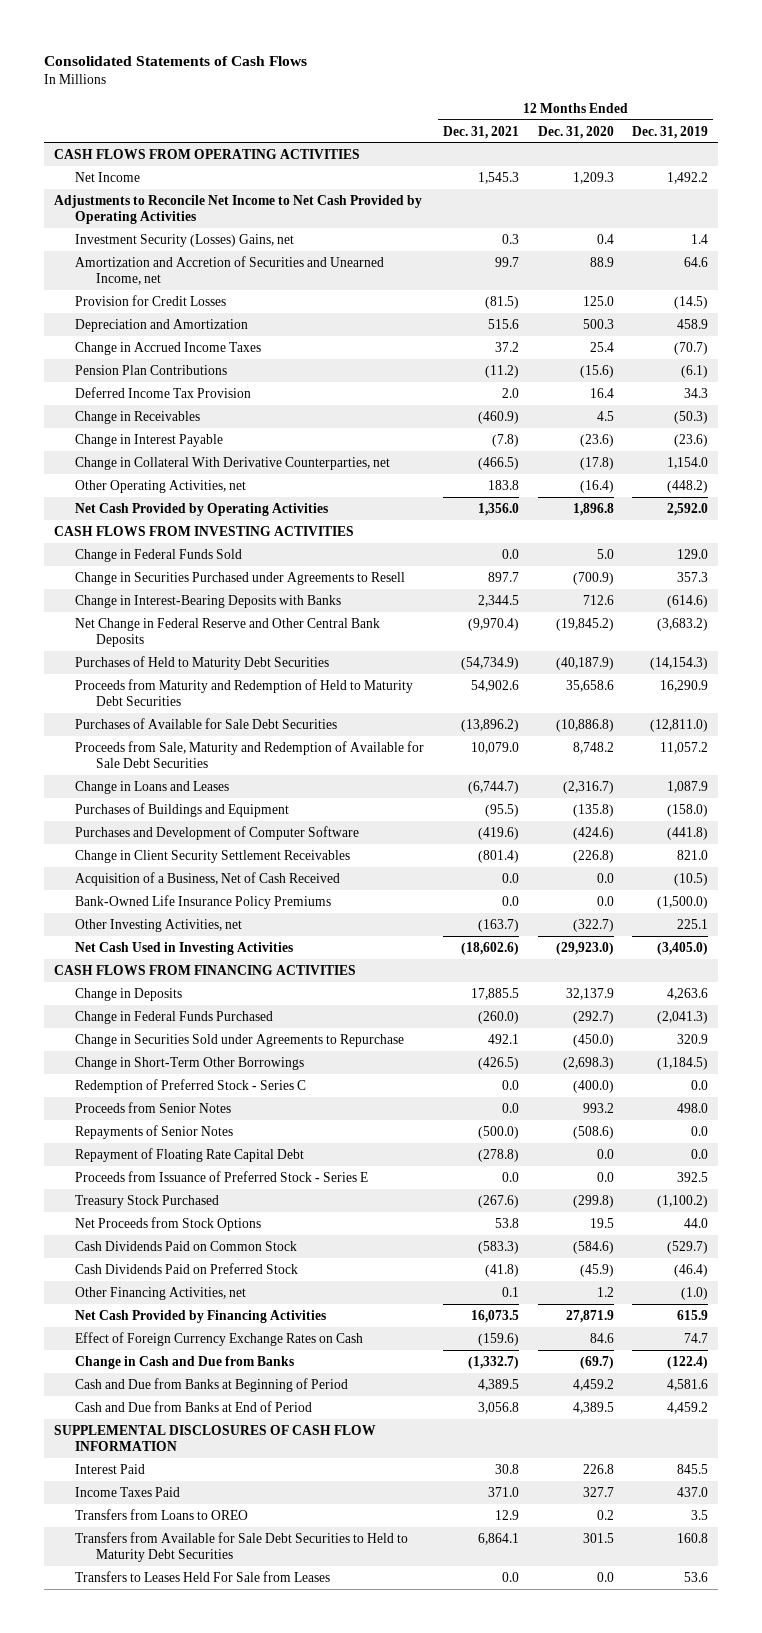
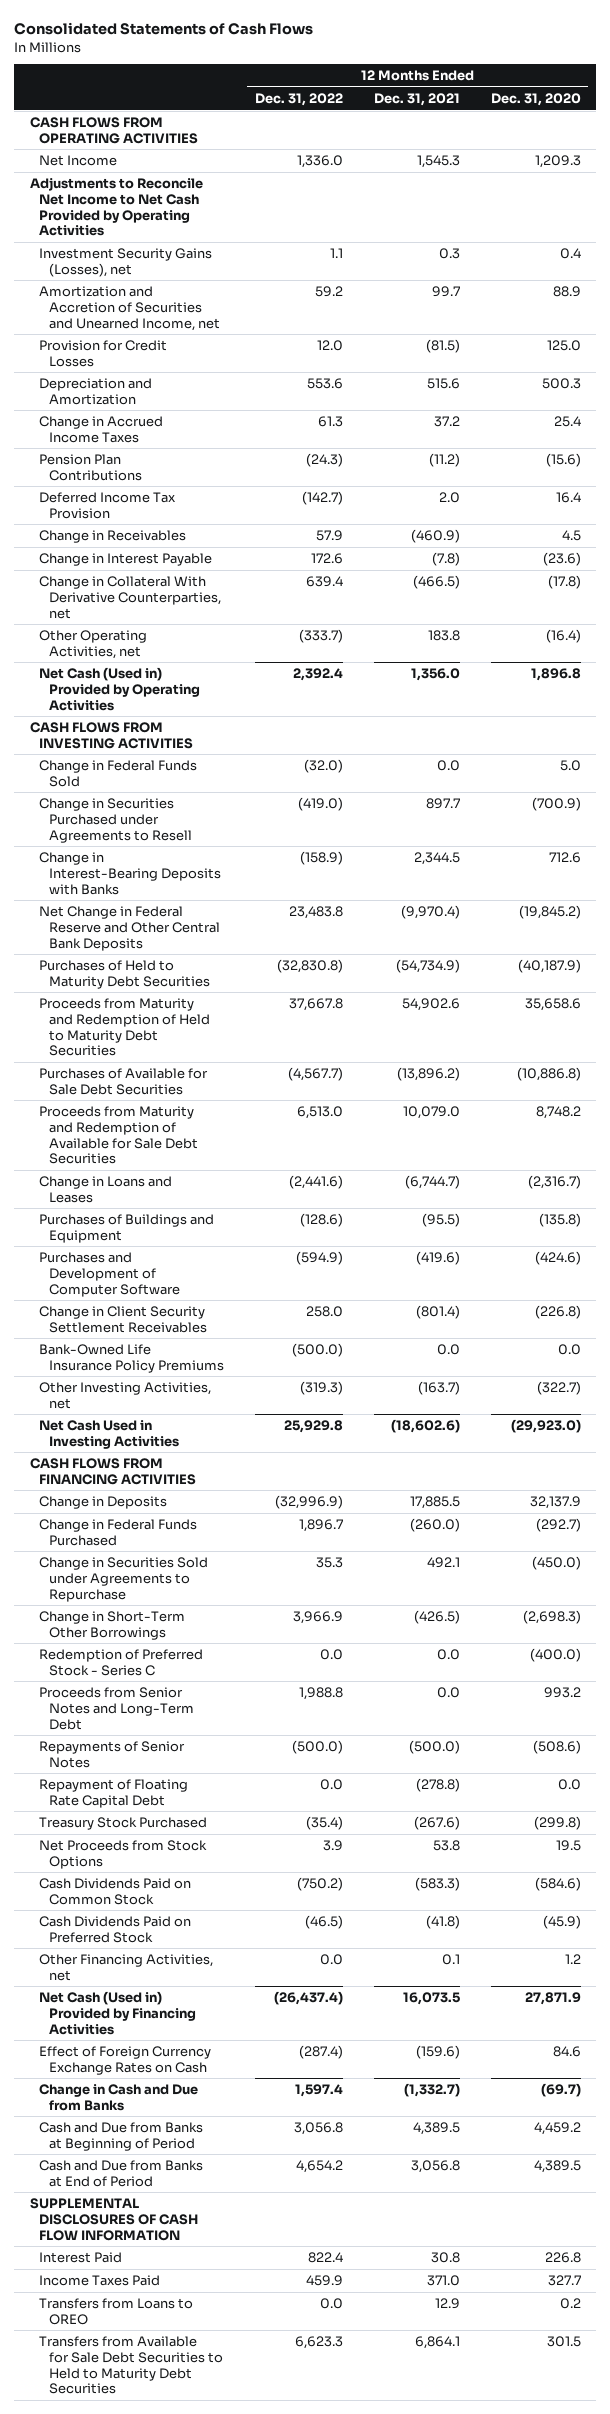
[632,125,709,139] Dec. 31, 2019 -> none
none -> [254,92,343,106] Dec. 31, 2022
[75,233,295,247] Investment Security (Losses) Gains, net -> [39,247,213,277] Investment Security Gains (Losses), net
[75,502,329,516] Net Cash Provided by Operating Activities -> [39,666,201,711] Net Cash (Used in) Provided by Operating Activities
[75,740,425,769] Proceeds from Sale, Maturity and Redemption of Available for Sale Debt Securities -> [39,1105,199,1165] Proceeds from Maturity and Redemption of Available for Sale Debt Securities
[75,871,341,886] Acquisition of a Business, Net of Cash Received -> none
[75,1101,232,1113] Proceeds from Senior Notes -> [39,1686,195,1730] Proceeds from Senior Notes and Long-Term Debt
[75,1170,369,1182] Proceeds from Issuance of Preferred Stock - Series E -> none
[75,1309,327,1323] Net Cash Provided by Financing Activities -> [39,1990,197,2035] Net Cash (Used in) Provided by Financing Activities
[75,1570,331,1582] Transfers to Leases Held For Sale from Leases -> none

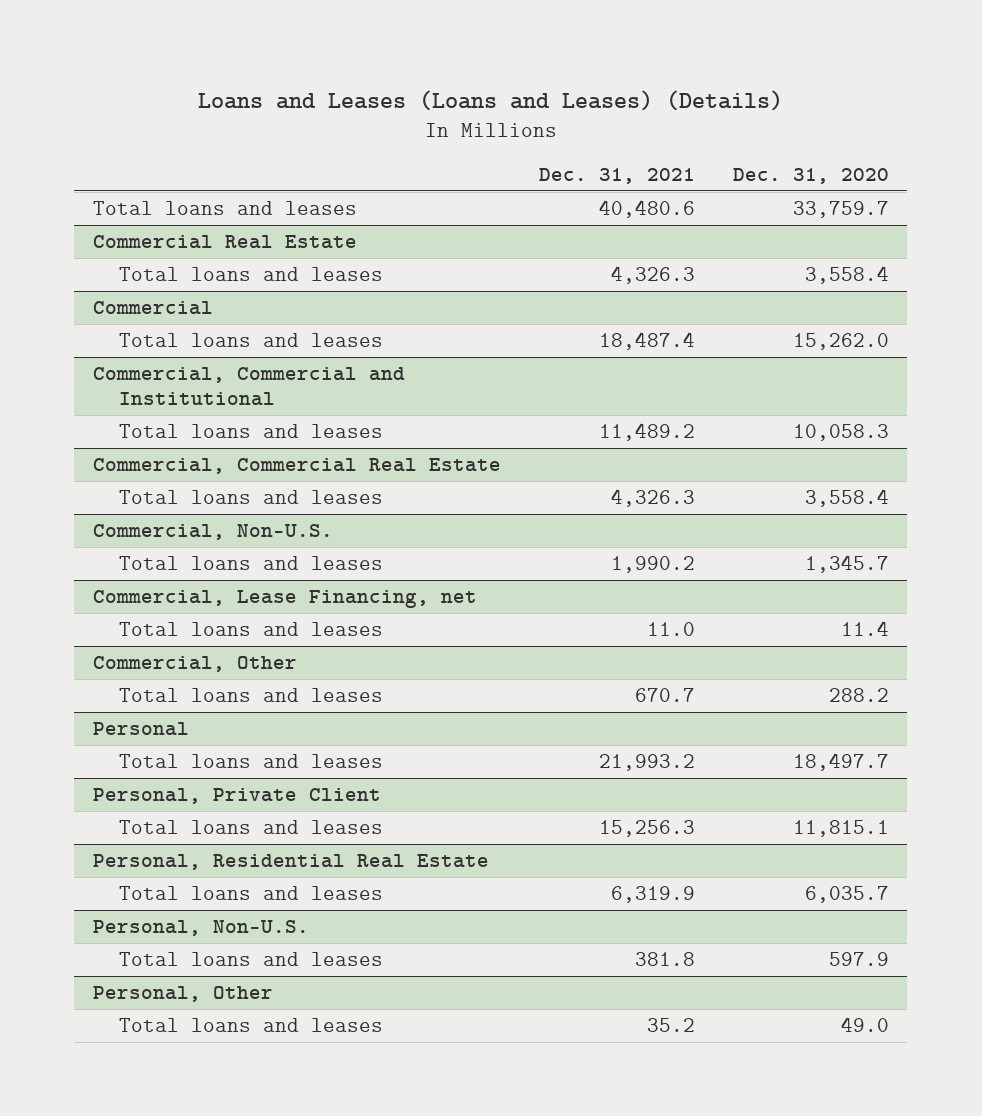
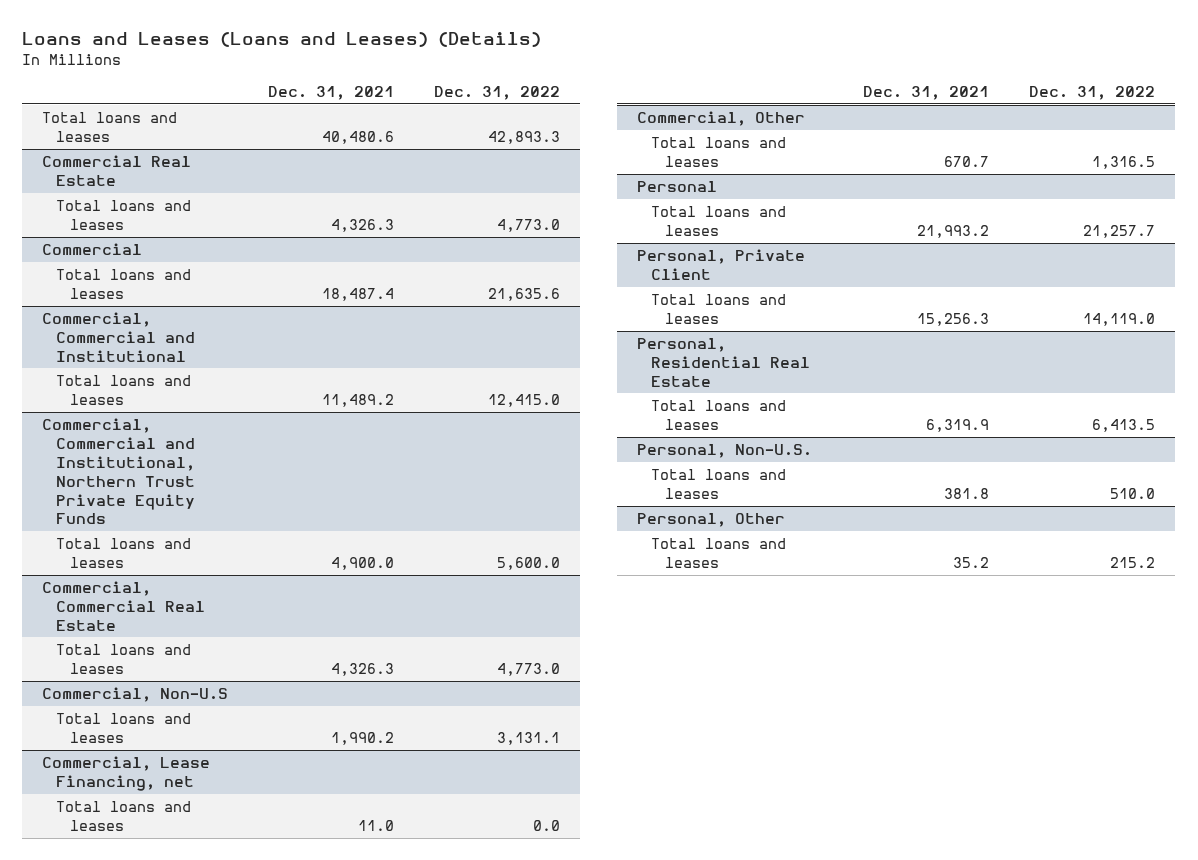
[732,167,889,184] Dec. 31, 2020 -> none
none -> [434,86,561,101] Dec. 31, 2022
none -> [42,417,196,525] Commercial, Commercial and Institutional, Northern Trust Private Equity Funds
none -> [56,537,192,568] Total loans and leases
[93,523,334,540] Commercial, Non-U.S. -> [42,686,229,702] Commercial, Non-U.S

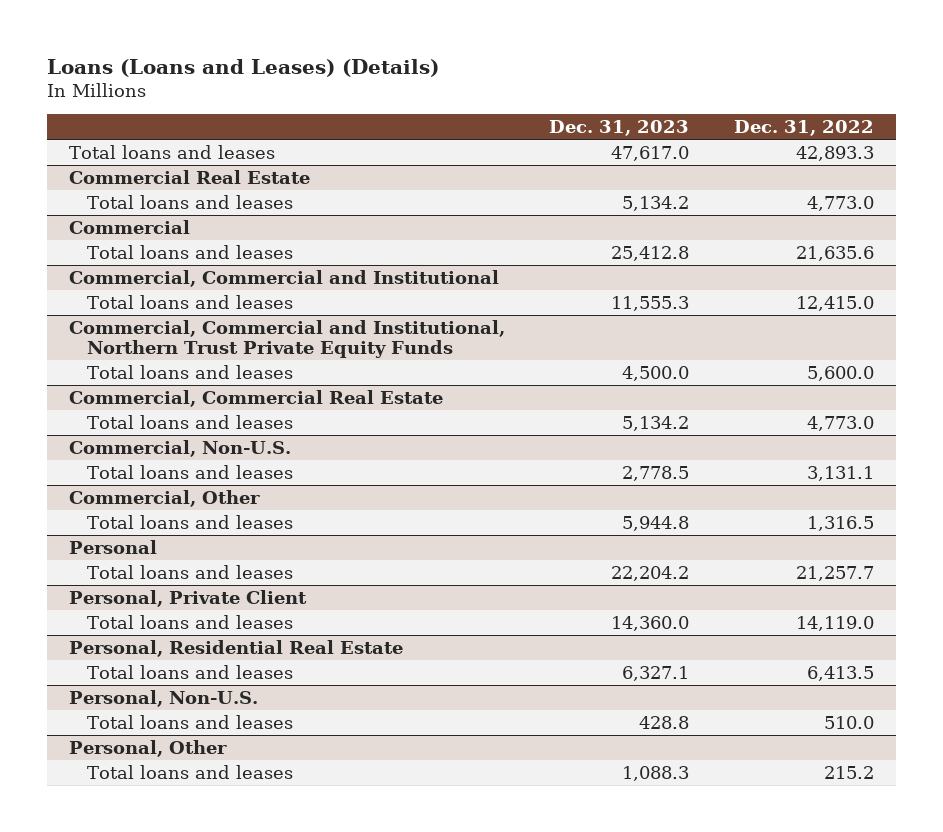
[22,31,542,47] Loans and Leases (Loans and Leases) (Details) -> [46,58,439,77] Loans (Loans and Leases) (Details)
[268,86,395,101] Dec. 31, 2021 -> none
none -> [549,120,690,137] Dec. 31, 2023
[42,686,229,702] Commercial, Non-U.S -> [69,439,292,457] Commercial, Non-U.S.
[42,755,211,791] Commercial, Lease Financing, net -> none
[56,800,192,831] Total loans and leases -> none

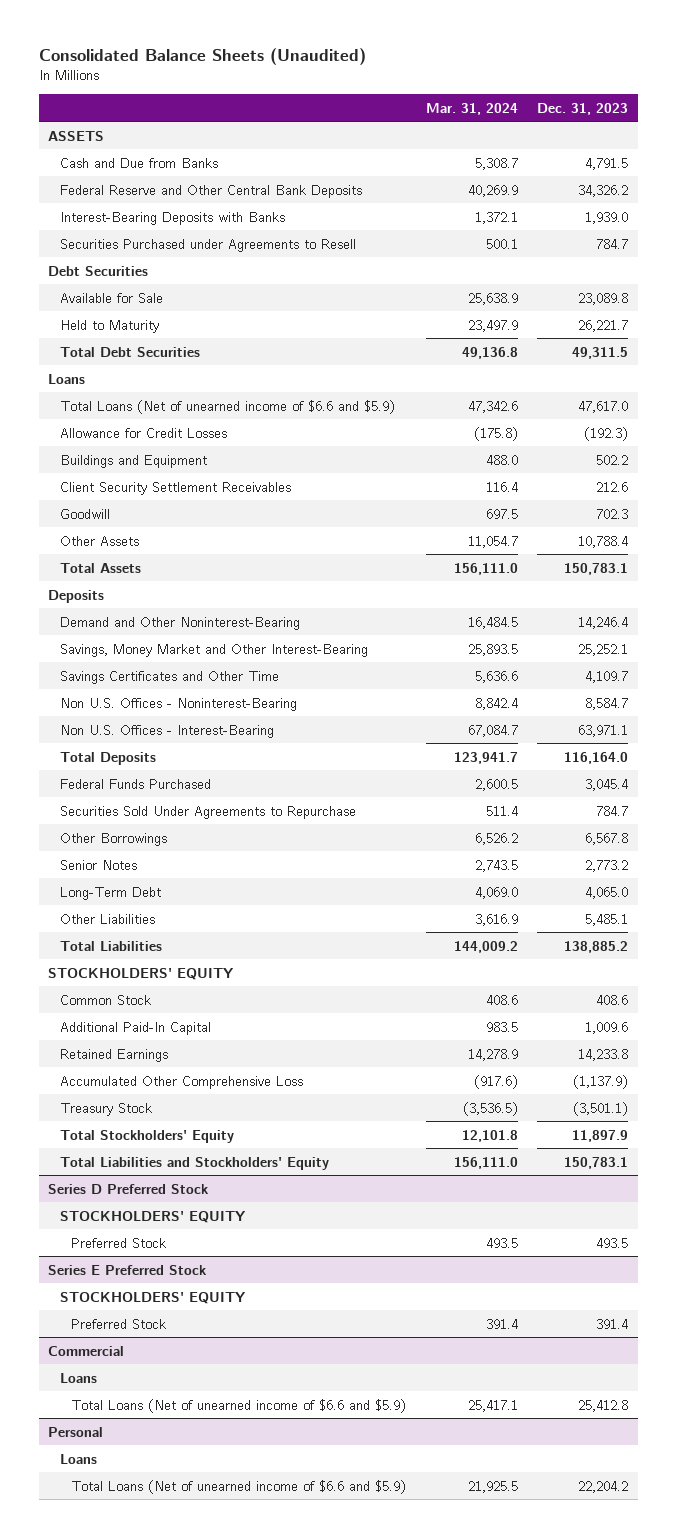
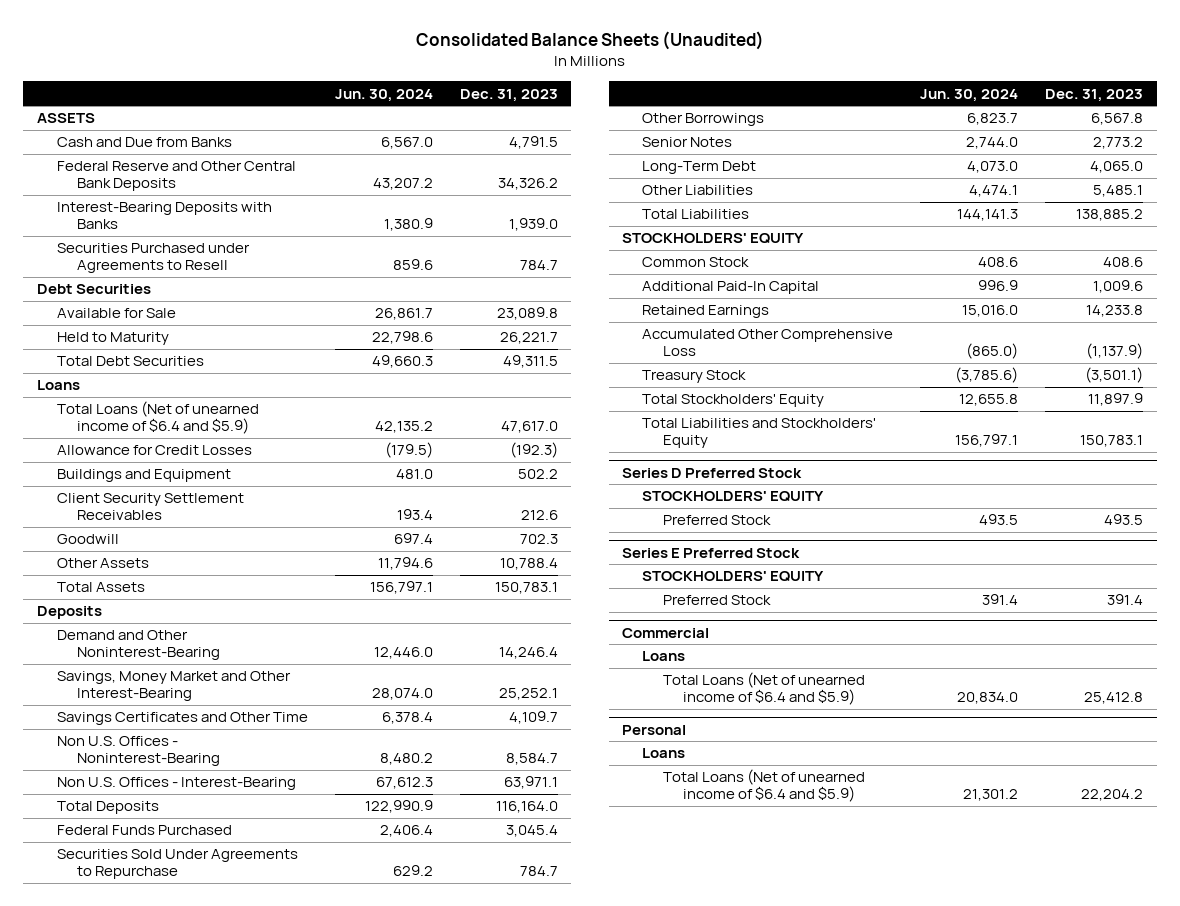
[425,102,518,115] Mar. 31, 2024 -> none
none -> [334,88,433,102] Jun. 30, 2024
[59,399,395,414] Total Loans (Net of unearned income of $6.6 and $5.9) -> [56,401,259,435] Total Loans (Net of unearned income of $6.4 and $5.9)
[70,1398,406,1413] Total Loans (Net of unearned income of $6.6 and $5.9) -> [662,672,865,706] Total Loans (Net of unearned income of $6.4 and $5.9)
[70,1479,406,1494] Total Loans (Net of unearned income of $6.6 and $5.9) -> [662,769,865,803] Total Loans (Net of unearned income of $6.4 and $5.9)

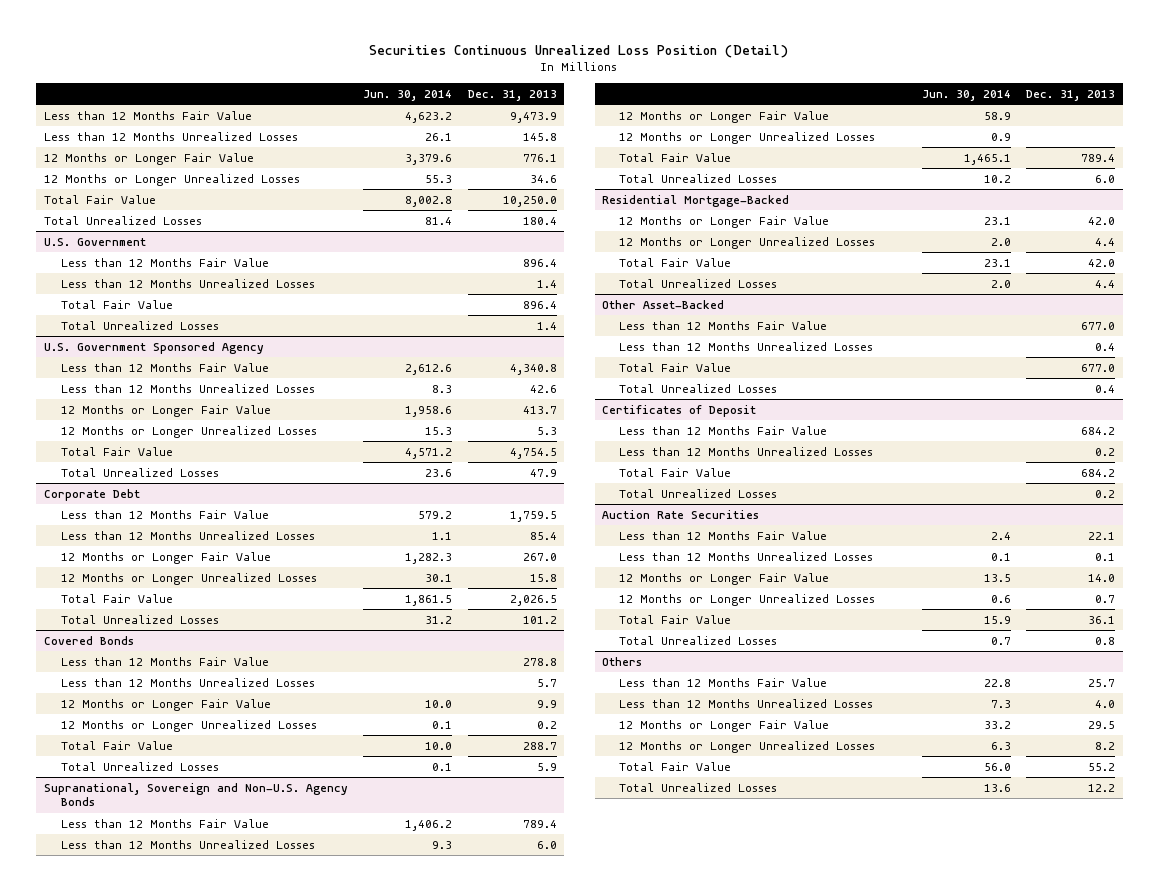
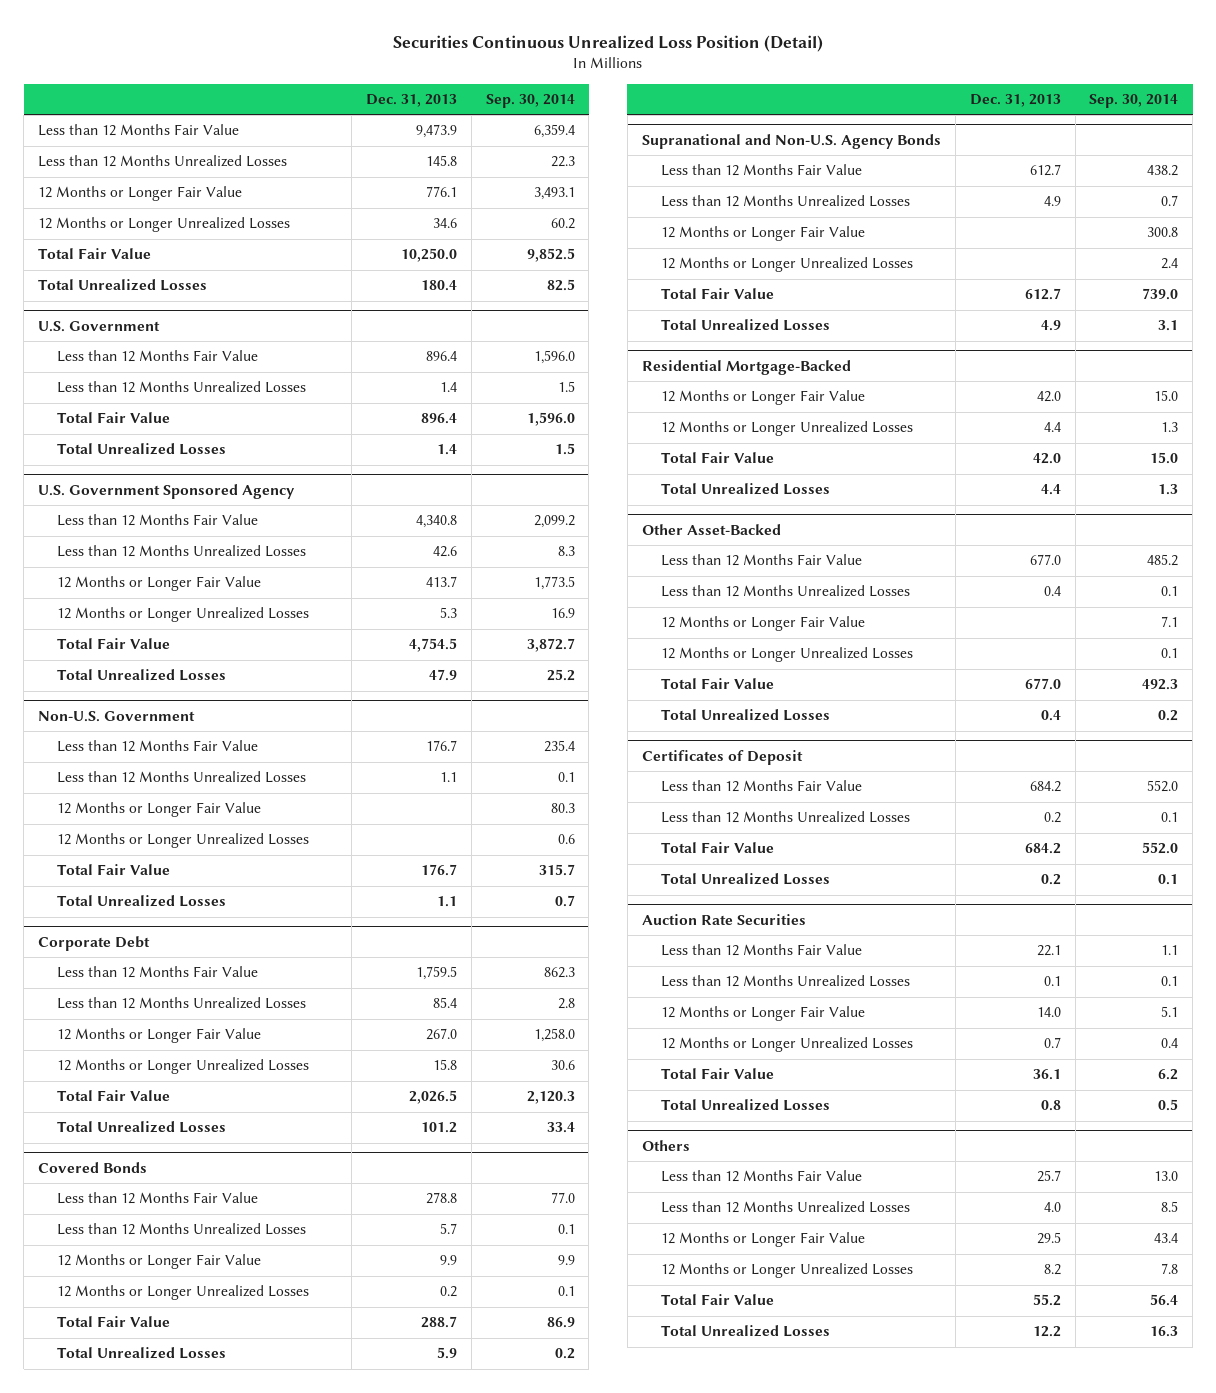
[363,90,453,102] Jun. 30, 2014 -> none
none -> [485,94,575,109] Sep. 30, 2014
none -> [38,710,196,722] Non-U.S. Government
none -> [57,740,259,753] Less than 12 Months Fair Value
none -> [57,771,307,784] Less than 12 Months Unrealized Losses
none -> [57,802,262,818] 12 Months or Longer Fair Value
none -> [57,833,310,849] 12 Months or Longer Unrealized Losses
none -> [57,864,171,876] Total Fair Value
none -> [57,895,227,908] Total Unrealized Losses
[43,782,348,807] Supranational, Sovereign and Non-U.S. Agency Bonds -> [641,133,941,149] Supranational and Non-U.S. Agency Bonds
[522,819,557,828] 789.4 -> [1029,164,1061,177] 612.7
[536,840,557,849] 6.0 -> [1043,196,1061,207] 4.9
[1080,153,1115,162] 789.4 -> [1024,288,1061,301] 612.7
[1094,174,1115,183] 6.0 -> [1040,320,1061,332] 4.9
none -> [661,616,866,632] 12 Months or Longer Fair Value
none -> [661,647,914,663] 12 Months or Longer Unrealized Losses

